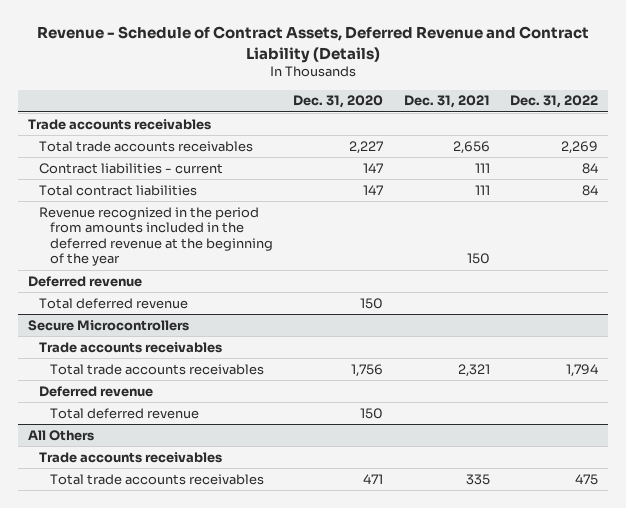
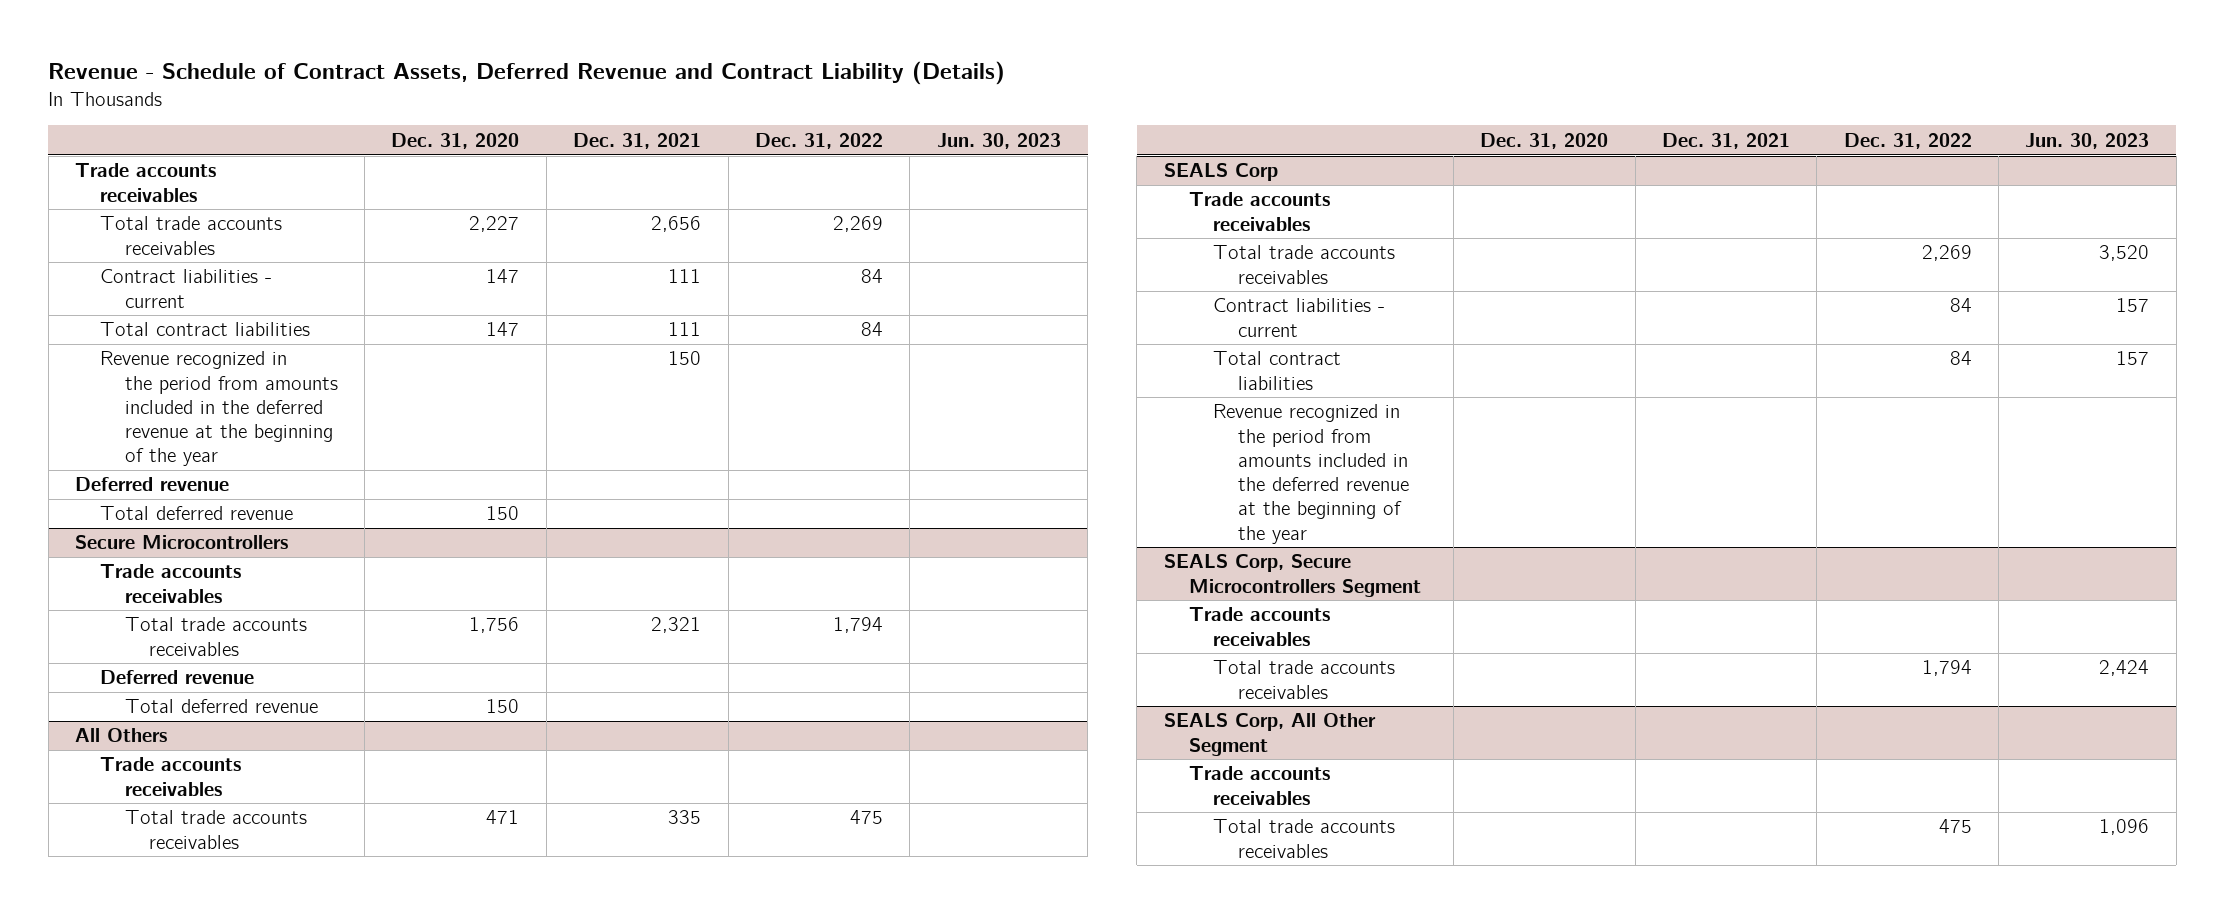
none -> [936,132,1061,149] Jun. 30, 2023
none -> [1163,163,1278,182] SEALS Corp
none -> [1188,192,1330,231] Trade accounts receivables
none -> [1213,245,1396,284] Total trade accounts receivables
none -> [1213,298,1386,337] Contract liabilities - current
none -> [1213,351,1342,390] Total contract liabilities
none -> [1213,404,1410,544] Revenue recognized in the period from amounts included in the deferred revenue at the beginning of the year
none -> [1163,554,1421,597] SEALS Corp, Secure Microcontrollers Segment
none -> [1188,607,1330,646] Trade accounts receivables
none -> [1213,660,1396,699] Total trade accounts receivables
none -> [1163,713,1376,756] SEALS Corp, All Other Segment
none -> [1188,766,1330,805] Trade accounts receivables
none -> [1213,819,1396,858] Total trade accounts receivables

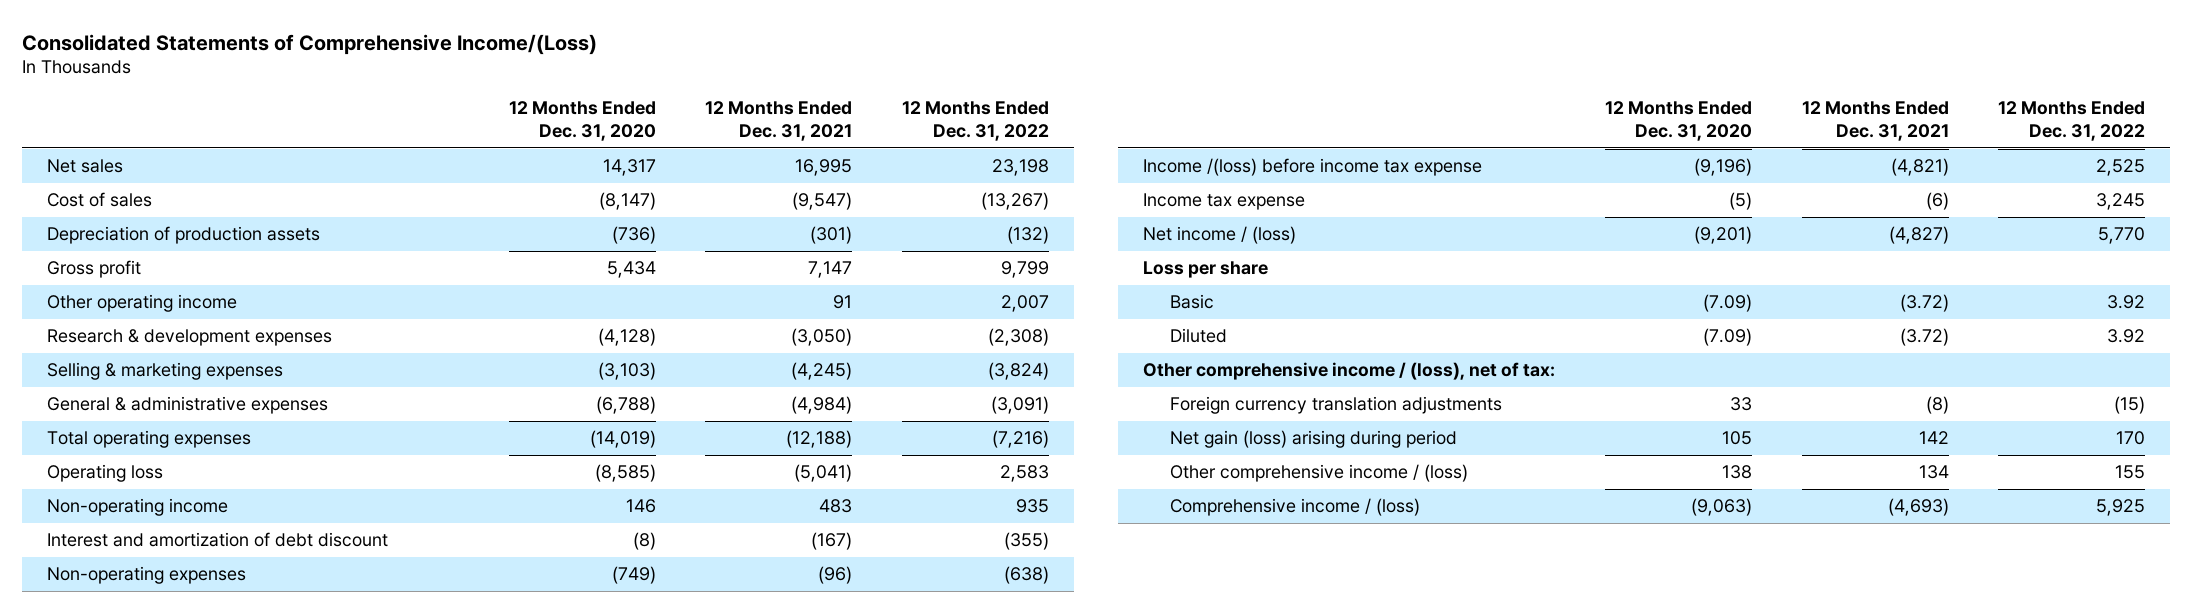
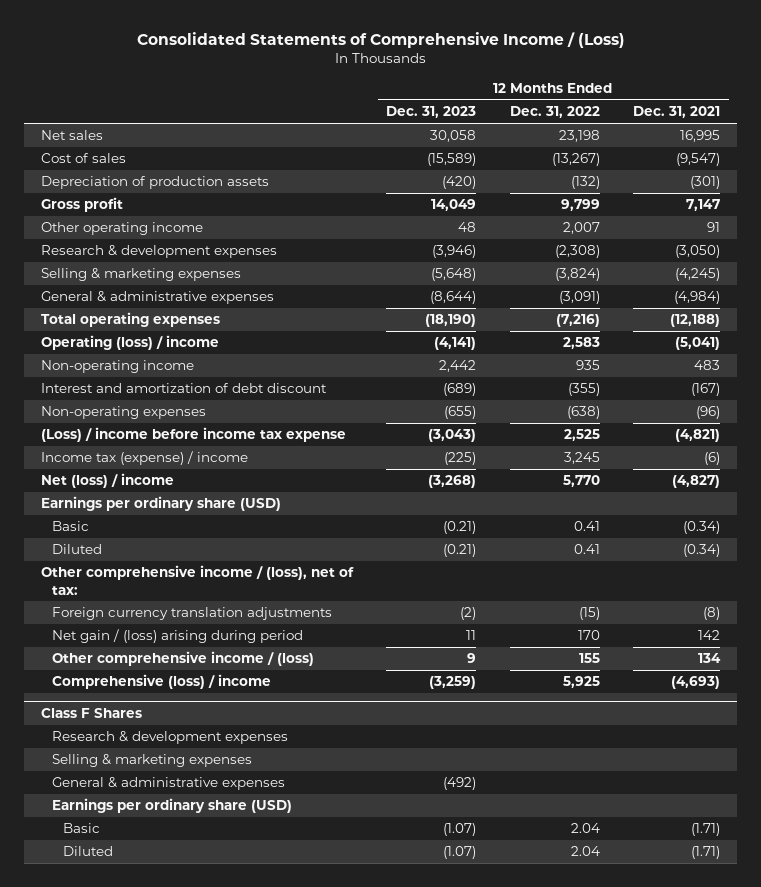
[21,33,597,55] Consolidated Statements of Comprehensive Income/(Loss) -> [136,32,625,49] Consolidated Statements of Comprehensive Income / (Loss)
[508,101,656,142] 12 Months Ended Dec. 31, 2020 -> none
none -> [386,106,477,119] Dec. 31, 2023
[46,464,163,483] Operating loss -> [40,335,219,351] Operating (loss) / income
[1143,158,1483,177] Income /(loss) before income tax expense -> [40,427,346,443] (Loss) / income before income tax expense
[1143,193,1306,211] Income tax expense -> [40,451,248,466] Income tax (expense) / income
[1143,226,1297,245] Net income / (loss) -> [40,473,174,489] Net (loss) / income
[1143,261,1269,279] Loss per share -> [40,496,281,512] Earnings per ordinary share (USD)
[1899,294,1949,313] (3.72) -> [683,521,721,535] (0.34)
[2107,295,2146,310] 3.92 -> [573,521,600,532] 0.41
[1899,328,1949,347] (3.72) -> [683,544,721,558] (0.34)
[2107,329,2146,344] 3.92 -> [573,544,600,555] 0.41
[1170,430,1458,449] Net gain (loss) arising during period -> [51,629,303,644] Net gain / (loss) arising during period
[1170,498,1421,517] Comprehensive income / (loss) -> [51,674,271,690] Comprehensive (loss) / income
none -> [40,707,142,718] Class F Shares
none -> [51,731,288,745] Research & development expenses
none -> [51,754,252,768] Selling & marketing expenses
none -> [51,777,285,791] General & administrative expenses
none -> [51,798,292,814] Earnings per ordinary share (USD)
none -> [62,823,100,834] Basic
none -> [62,846,113,857] Diluted

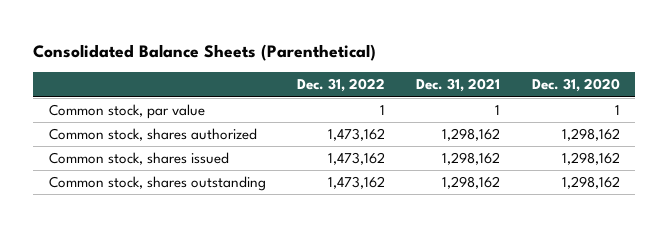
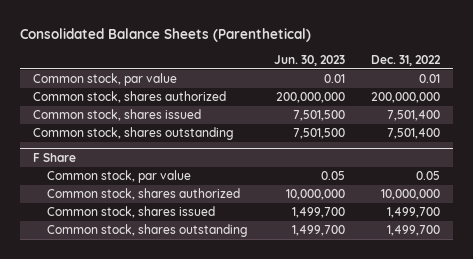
[416,78,501,93] Dec. 31, 2021 -> none
[531,78,620,93] Dec. 31, 2020 -> none
none -> [274,54,346,66] Jun. 30, 2023
[380,105,386,116] 1 -> [419,74,441,84] 0.01
[328,128,386,142] 1,473,162 -> [371,92,441,104] 200,000,000
[328,152,386,166] 1,473,162 -> [387,110,441,122] 7,501,400
[328,176,386,190] 1,473,162 -> [387,128,441,140] 7,501,400
none -> [33,153,77,163] F Share
none -> [47,170,192,184] Common stock, par value
none -> [47,188,241,201] Common stock, shares authorized
none -> [47,206,216,219] Common stock, shares issued
none -> [47,224,249,238] Common stock, shares outstanding

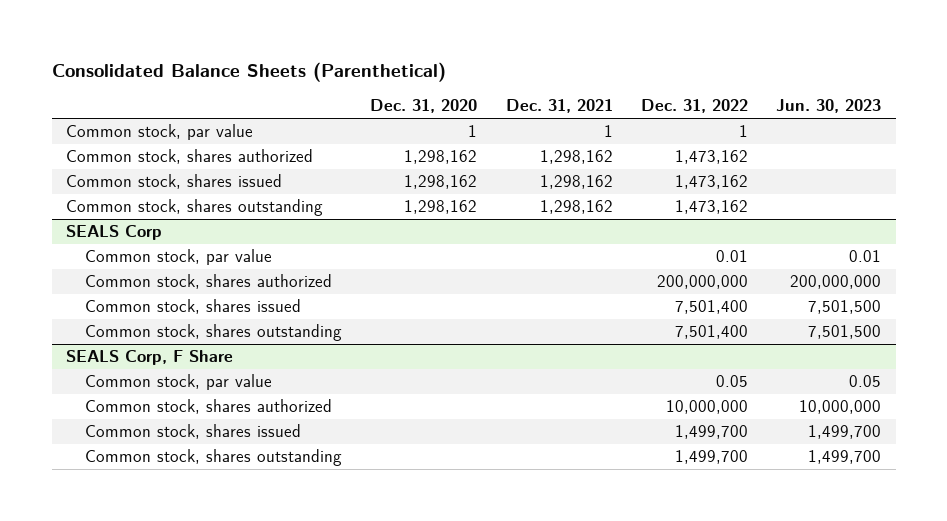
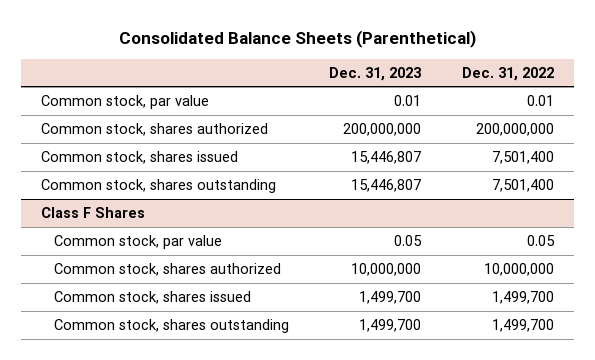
[370,99,478,114] Dec. 31, 2020 -> none
[505,99,613,114] Dec. 31, 2021 -> none
[776,99,882,114] Jun. 30, 2023 -> none
none -> [329,66,422,81] Dec. 31, 2023
[65,124,253,141] Common stock, par value -> none
[65,149,313,165] Common stock, shares authorized -> none
[65,174,282,190] Common stock, shares issued -> none
[65,199,323,217] Common stock, shares outstanding -> none
[65,225,162,241] SEALS Corp -> none
[65,350,233,366] SEALS Corp, F Share -> none
none -> [41,207,146,219] Class F Shares

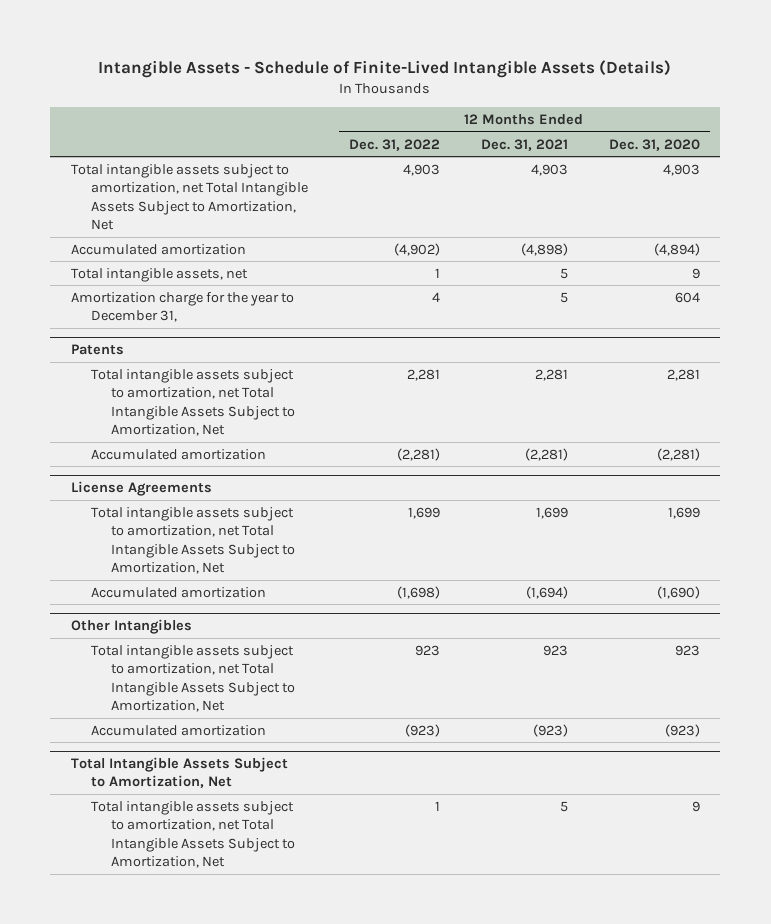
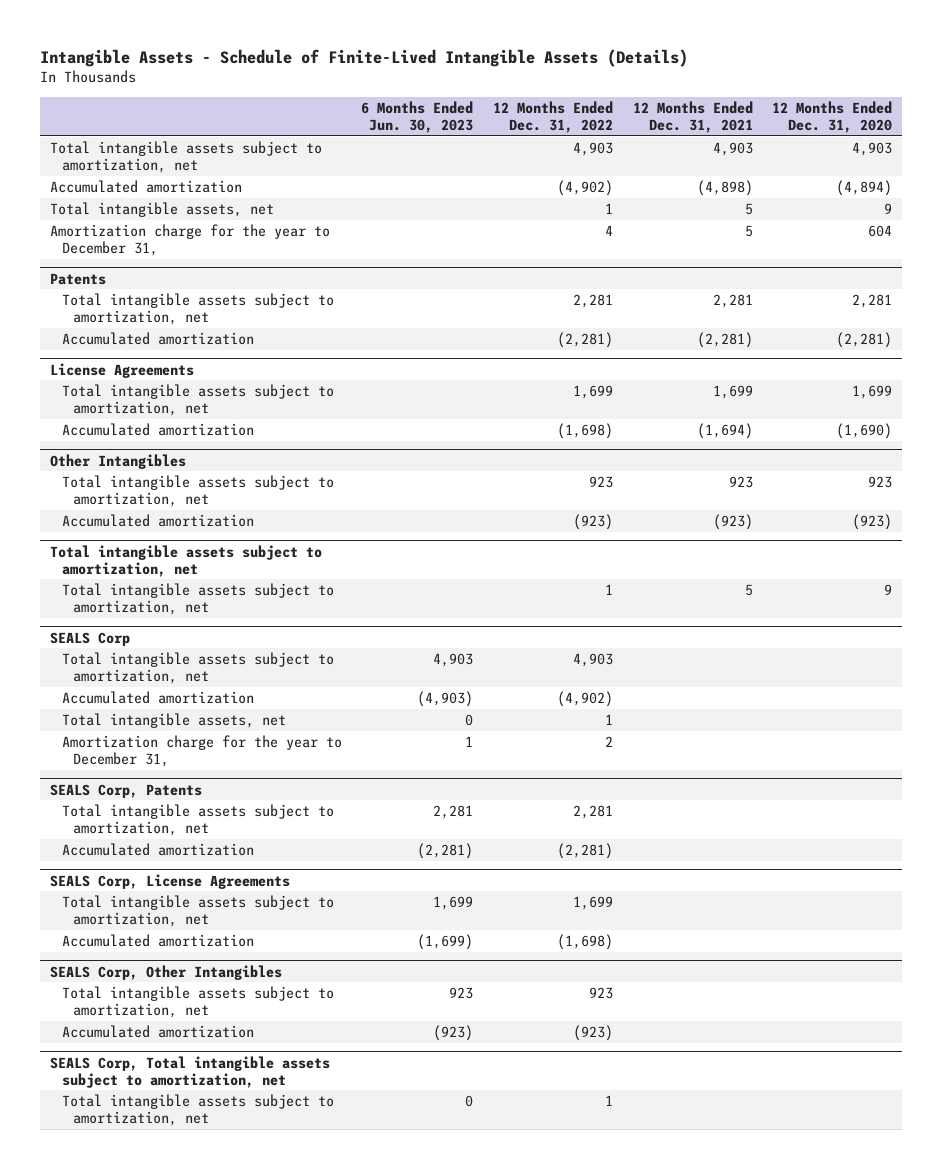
none -> [361,100,474,133] 6 Months Ended Jun. 30, 2023
[70,163,309,230] Total intangible assets subject to amortization, net Total Intangible Assets Subject to Amortization, Net -> [50,141,323,174] Total intangible assets subject to amortization, net
[91,368,296,436] Total intangible assets subject to amortization, net Total Intangible Assets Subject to Amortization, Net -> [61,293,334,326] Total intangible assets subject to amortization, net
[91,506,296,574] Total intangible assets subject to amortization, net Total Intangible Assets Subject to Amortization, Net -> [61,384,334,417] Total intangible assets subject to amortization, net
[91,644,296,712] Total intangible assets subject to amortization, net Total Intangible Assets Subject to Amortization, Net -> [61,475,334,508] Total intangible assets subject to amortization, net
[70,757,288,789] Total Intangible Assets Subject to Amortization, Net -> [50,544,323,577] Total intangible assets subject to amortization, net
[91,800,296,868] Total intangible assets subject to amortization, net Total Intangible Assets Subject to Amortization, Net -> [61,583,334,616] Total intangible assets subject to amortization, net
none -> [50,631,131,646] SEALS Corp
none -> [61,652,334,685] Total intangible assets subject to amortization, net
none -> [61,691,254,705] Accumulated amortization
none -> [61,713,286,729] Total intangible assets, net
none -> [61,735,342,768] Amortization charge for the year to December 31,
none -> [50,783,203,798] SEALS Corp, Patents
none -> [61,804,334,837] Total intangible assets subject to amortization, net
none -> [61,843,254,857] Accumulated amortization
none -> [50,873,291,889] SEALS Corp, License Agreements
none -> [61,895,334,928] Total intangible assets subject to amortization, net
none -> [61,934,254,948] Accumulated amortization
none -> [50,964,283,980] SEALS Corp, Other Intangibles
none -> [61,986,334,1019] Total intangible assets subject to amortization, net
none -> [61,1025,254,1039] Accumulated amortization
none -> [50,1055,331,1088] SEALS Corp, Total intangible assets subject to amortization, net
none -> [61,1094,334,1127] Total intangible assets subject to amortization, net

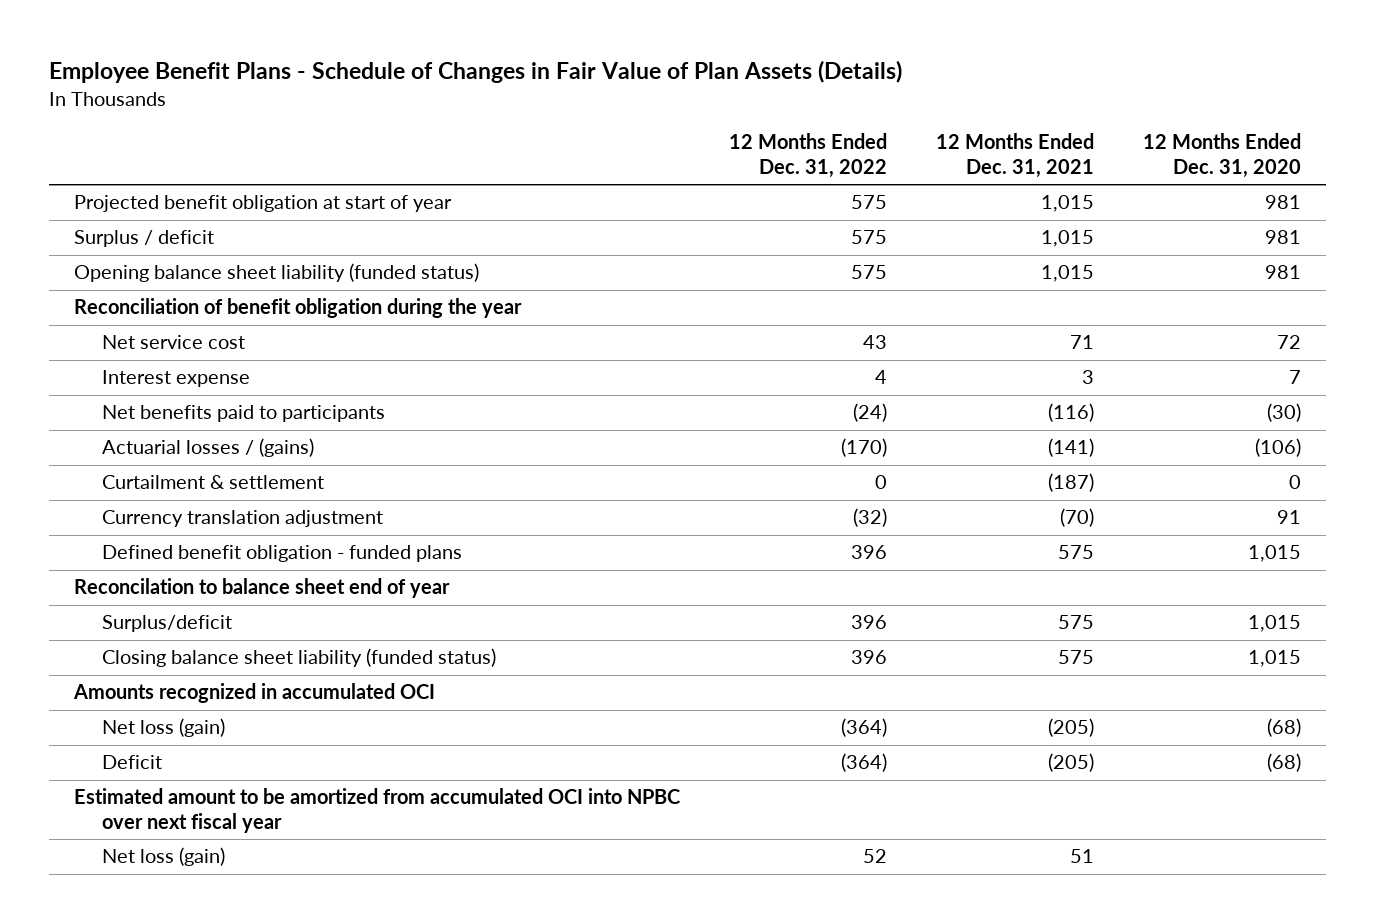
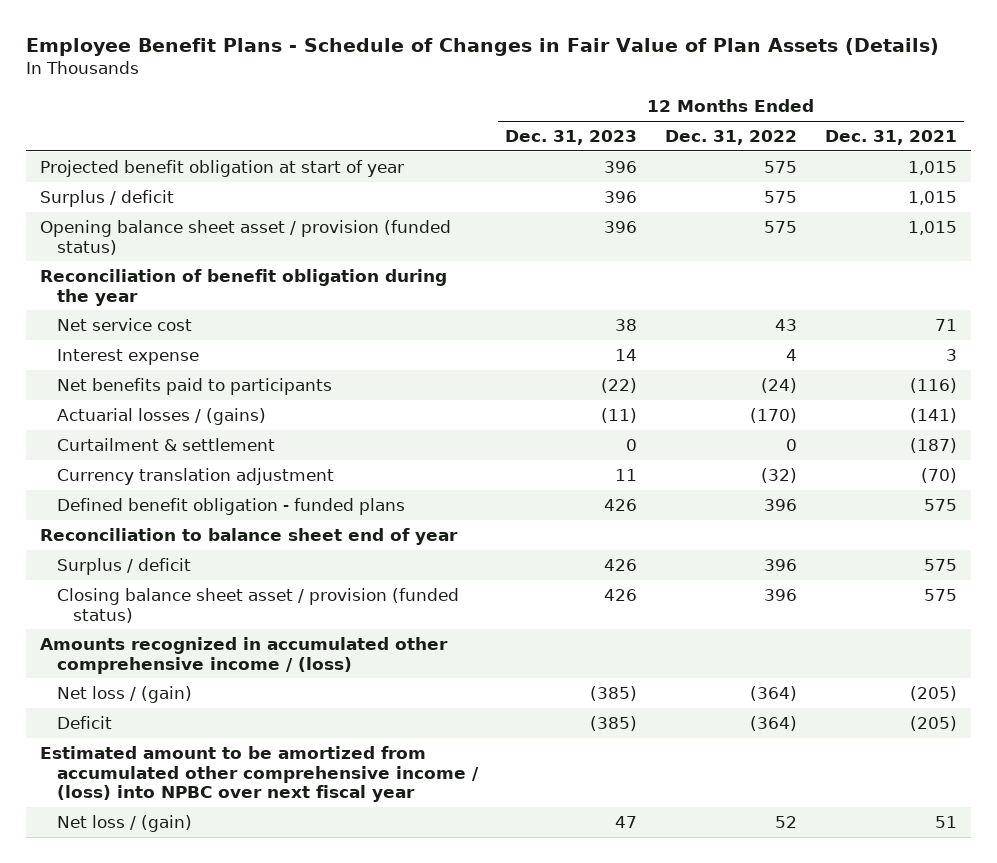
[1143,133,1302,178] 12 Months Ended Dec. 31, 2020 -> none
none -> [505,130,638,146] Dec. 31, 2023
[73,263,479,283] Opening balance sheet liability (funded status) -> [39,220,451,255] Opening balance sheet asset / provision (funded status)
[73,578,450,599] Reconcilation to balance sheet end of year -> [39,528,458,546] Reconciliation to balance sheet end of year
[101,615,232,633] Surplus/deficit -> [56,558,191,576] Surplus / deficit
[101,648,496,668] Closing balance sheet liability (funded status) -> [56,588,459,623] Closing balance sheet asset / provision (funded status)
[72,683,435,704] Amounts recognized in accumulated OCI -> [39,637,448,674] Amounts recognized in accumulated other comprehensive income / (loss)
[101,718,225,738] Net loss (gain) -> [56,686,192,704] Net loss / (gain)
[73,788,680,833] Estimated amount to be amortized from accumulated OCI into NPBC over next fiscal year -> [39,746,479,803] Estimated amount to be amortized from accumulated other comprehensive income / (loss) into NPBC over next fiscal year
[101,847,225,867] Net loss (gain) -> [56,815,192,833] Net loss / (gain)

